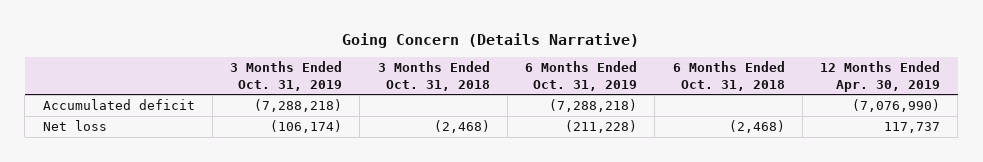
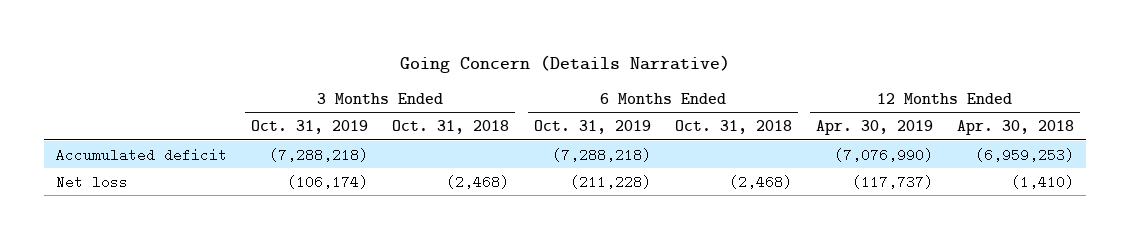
none -> [956,120,1074,136] Apr. 30, 2018
[884,121,941,133] 117,737 -> [851,174,933,189] (117,737)

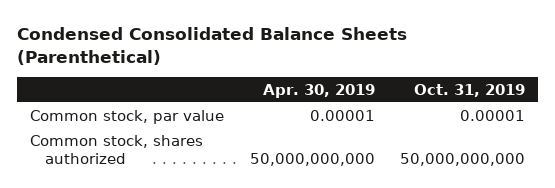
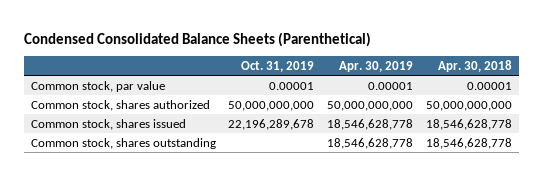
none -> [438,59,513,72] Apr. 30, 2018
none -> [30,118,186,130] Common stock, shares issued
none -> [30,137,216,149] Common stock, shares outstanding

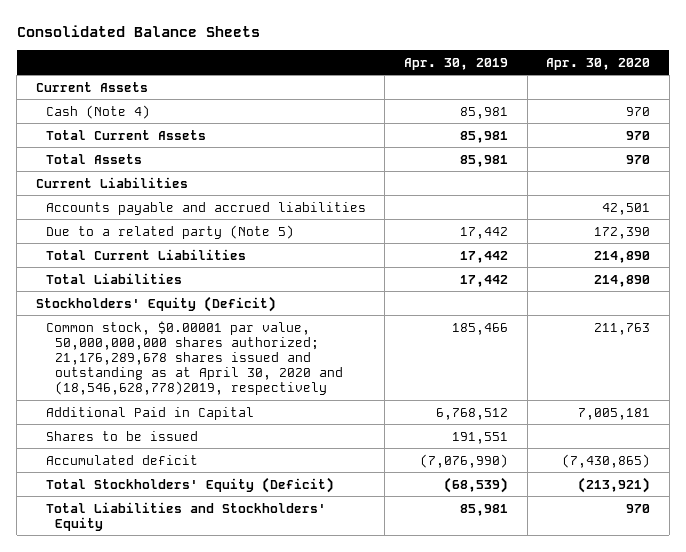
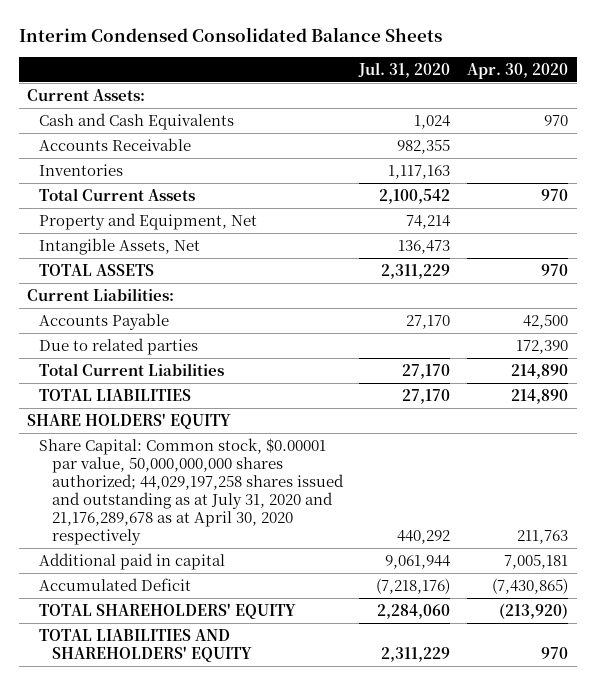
[16,25,260,38] Consolidated Balance Sheets -> [18,26,442,42] Interim Condensed Consolidated Balance Sheets
[403,57,508,70] Apr. 30, 2019 -> none
none -> [358,61,451,78] Jul. 31, 2020
[36,81,149,92] Current Assets -> [27,88,146,101] Current Assets:
[45,104,150,119] Cash (Note 4) -> [39,112,235,130] Cash and Cash Equivalents
none -> [39,137,192,151] Accounts Receivable
none -> [39,163,124,176] Inventories
none -> [39,212,258,230] Property and Equipment, Net
none -> [39,237,201,255] Intangible Assets, Net
[45,153,142,164] Total Assets -> [39,263,155,276] TOTAL ASSETS
[36,176,189,188] Current Liabilities -> [27,287,175,301] Current Liabilities:
[45,201,366,215] Accounts payable and accrued liabilities -> [39,312,170,330] Accounts Payable
[602,202,651,215] 42,501 -> [523,313,569,329] 42,500
[45,224,294,239] Due to a related party (Note 5) -> [39,337,199,355] Due to related parties
[45,430,198,441] Shares to be issued -> none
[45,272,182,284] Total Liabilities -> [39,388,192,401] TOTAL LIABILITIES
[36,295,277,312] Stockholders' Equity (Deficit) -> [27,412,232,429] SHARE HOLDERS' EQUITY
[45,320,344,396] Common stock, $0.00001 par value, 50,000,000,000 shares authorized; 21,176,289,678 shares issued and outstanding as at April 30, 2020 and (18,546,628,778)2019, respectively -> [39,437,344,546] Share Capital: Common stock, $0.00001 par value, 50,000,000,000 shares authorized; 44,029,197,258 shares issued and outstanding as at July 31, 2020 and 21,176,289,678 as at April 30, 2020 respectively
[45,406,254,420] Additional Paid in Capital -> [39,552,226,570] Additional paid in capital
[45,454,198,465] Accumulated deficit -> [39,577,192,591] Accumulated Deficit
[45,476,334,493] Total Stockholders' Equity (Deficit) -> [39,602,297,619] TOTAL SHAREHOLDERS' EQUITY
[578,476,651,493] (213,921) -> [499,602,569,619] (213,920)
[45,501,326,531] Total Liabilities and Stockholders' Equity -> [39,628,252,662] TOTAL LIABILITIES AND SHAREHOLDERS' EQUITY

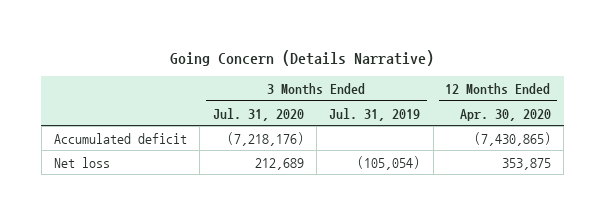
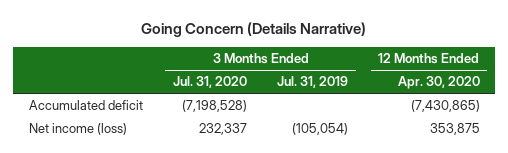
[226,131,304,146] (7,218,176) -> [181,100,247,113] (7,198,528)
[53,156,110,168] Net loss -> [28,123,127,136] Net income (loss)
[254,157,304,170] 212,689 -> [198,123,247,136] 232,337

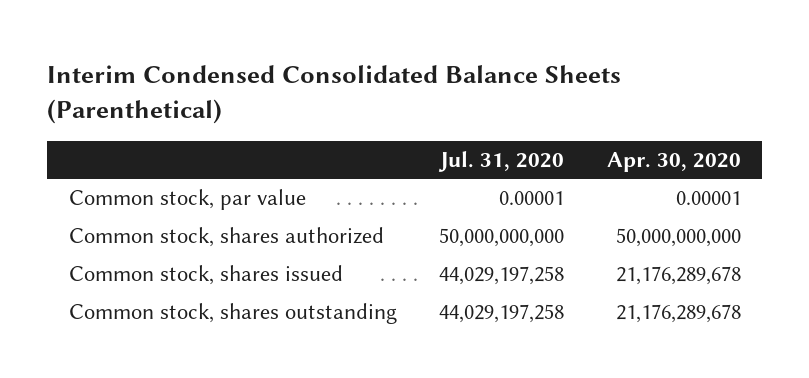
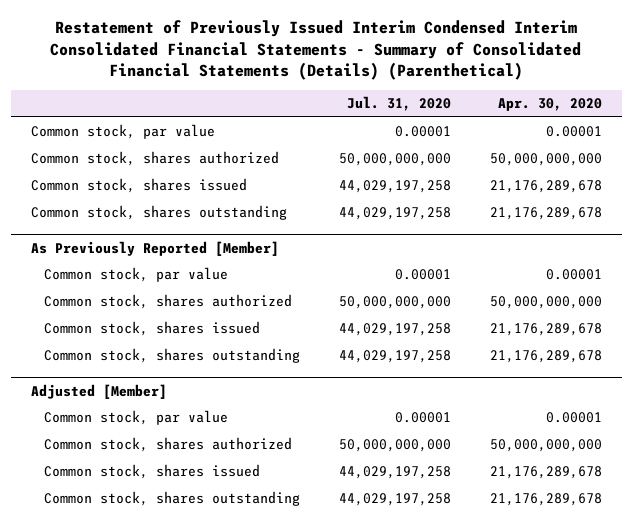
[47,64,622,124] Interim Condensed Consolidated Balance Sheets (Parenthetical) -> [50,19,582,81] Restatement of Previously Issued Interim Condensed Interim Consolidated Financial Statements - Summary of Consolidated Financial Statements (Details) (Parenthetical)
none -> [30,240,279,256] As Previously Reported [Member]
none -> [44,267,229,283] Common stock, par value
none -> [44,294,293,310] Common stock, shares authorized
none -> [44,321,261,337] Common stock, shares issued
none -> [44,348,301,364] Common stock, shares outstanding
none -> [30,383,167,399] Adjusted [Member]
none -> [44,410,229,426] Common stock, par value
none -> [44,437,293,453] Common stock, shares authorized
none -> [44,464,261,480] Common stock, shares issued
none -> [44,491,301,507] Common stock, shares outstanding

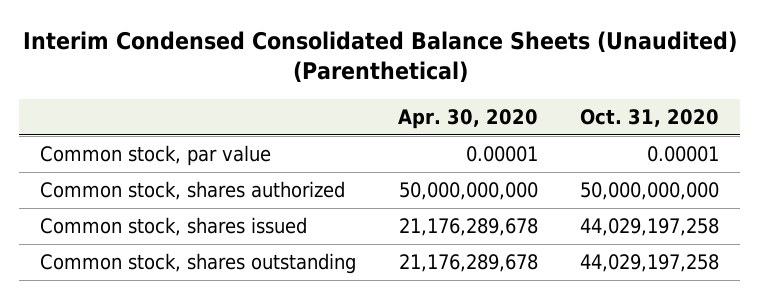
[50,19,582,81] Restatement of Previously Issued Interim Condensed Interim Consolidated Financial Statements - Summary of Consolidated Financial Statements (Details) (Parenthetical) -> [22,30,737,84] Interim Condensed Consolidated Balance Sheets (Unaudited) (Parenthetical)
[347,96,452,112] Jul. 31, 2020 -> none
none -> [580,108,720,127] Oct. 31, 2020
[30,240,279,256] As Previously Reported [Member] -> none
[44,267,229,283] Common stock, par value -> none
[44,294,293,310] Common stock, shares authorized -> none
[44,321,261,337] Common stock, shares issued -> none
[44,348,301,364] Common stock, shares outstanding -> none
[30,383,167,399] Adjusted [Member] -> none
[44,410,229,426] Common stock, par value -> none
[44,437,293,453] Common stock, shares authorized -> none
[44,464,261,480] Common stock, shares issued -> none
[44,491,301,507] Common stock, shares outstanding -> none

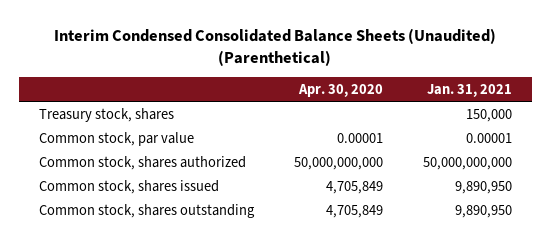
[580,108,720,127] Oct. 31, 2020 -> none
none -> [426,83,512,97] Jan. 31, 2021
none -> [38,107,174,122] Treasury stock, shares
[399,218,539,237] 21,176,289,678 -> [325,180,383,194] 4,705,849
[399,254,539,273] 21,176,289,678 -> [325,204,383,218] 4,705,849

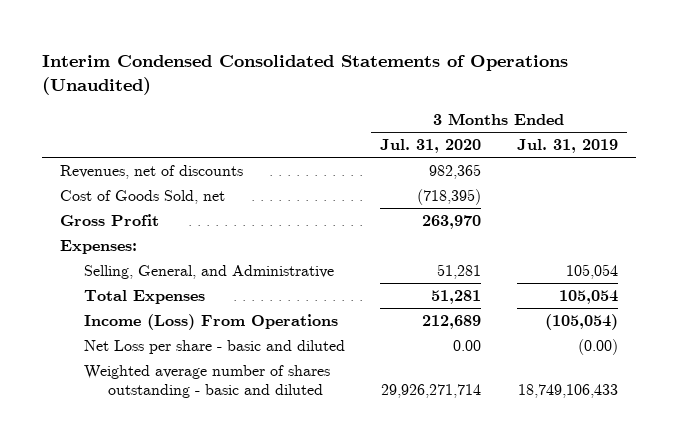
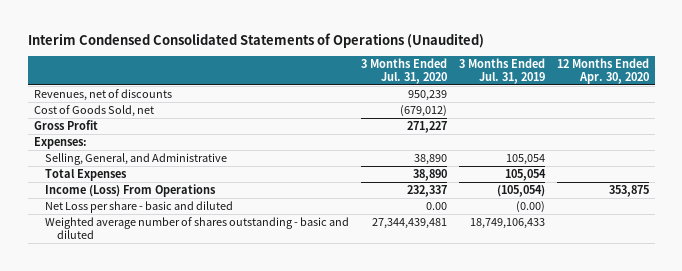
none -> [556,58,649,84] 12 Months Ended Apr. 30, 2020
[429,163,482,179] 982,365 -> [408,89,448,101] 950,239
[417,188,482,205] (718,395) -> [400,104,448,117] (679,012)
[422,214,482,229] 263,970 -> [407,120,448,133] 271,227
[437,263,482,279] 51,281 -> [414,153,448,165] 38,890
[431,289,482,304] 51,281 -> [413,168,448,181] 38,890
[422,314,482,329] 212,689 -> [407,184,448,197] 232,337
[381,383,482,398] 29,926,271,714 -> [372,217,448,229] 27,344,439,481

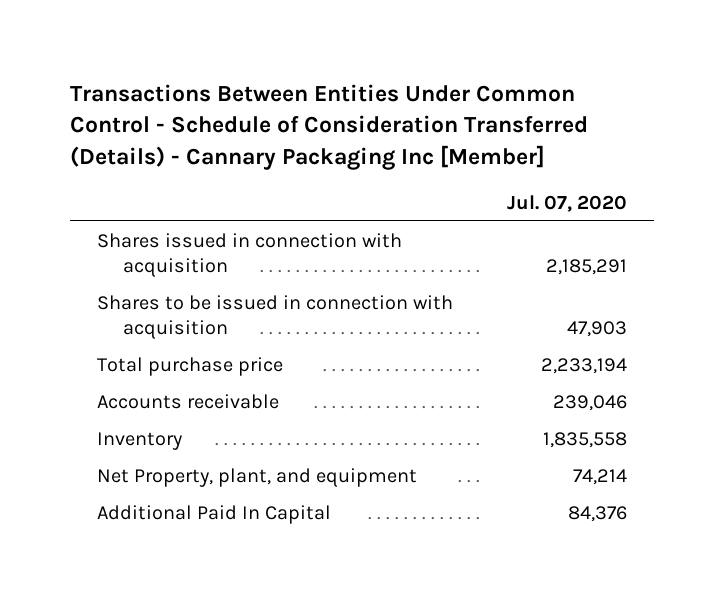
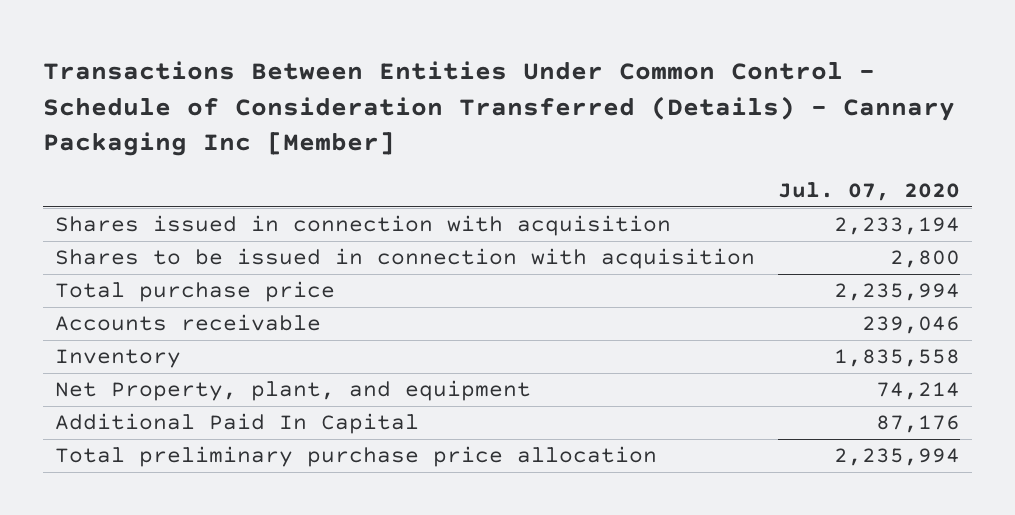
[545,259,627,276] 2,185,291 -> [834,217,961,236] 2,233,194
[566,321,627,338] 47,903 -> [890,250,961,269] 2,800
[540,357,627,374] 2,233,194 -> [834,283,961,302] 2,235,994
[567,505,627,522] 84,376 -> [876,415,961,434] 87,176
none -> [54,446,657,468] Total preliminary purchase price allocation

